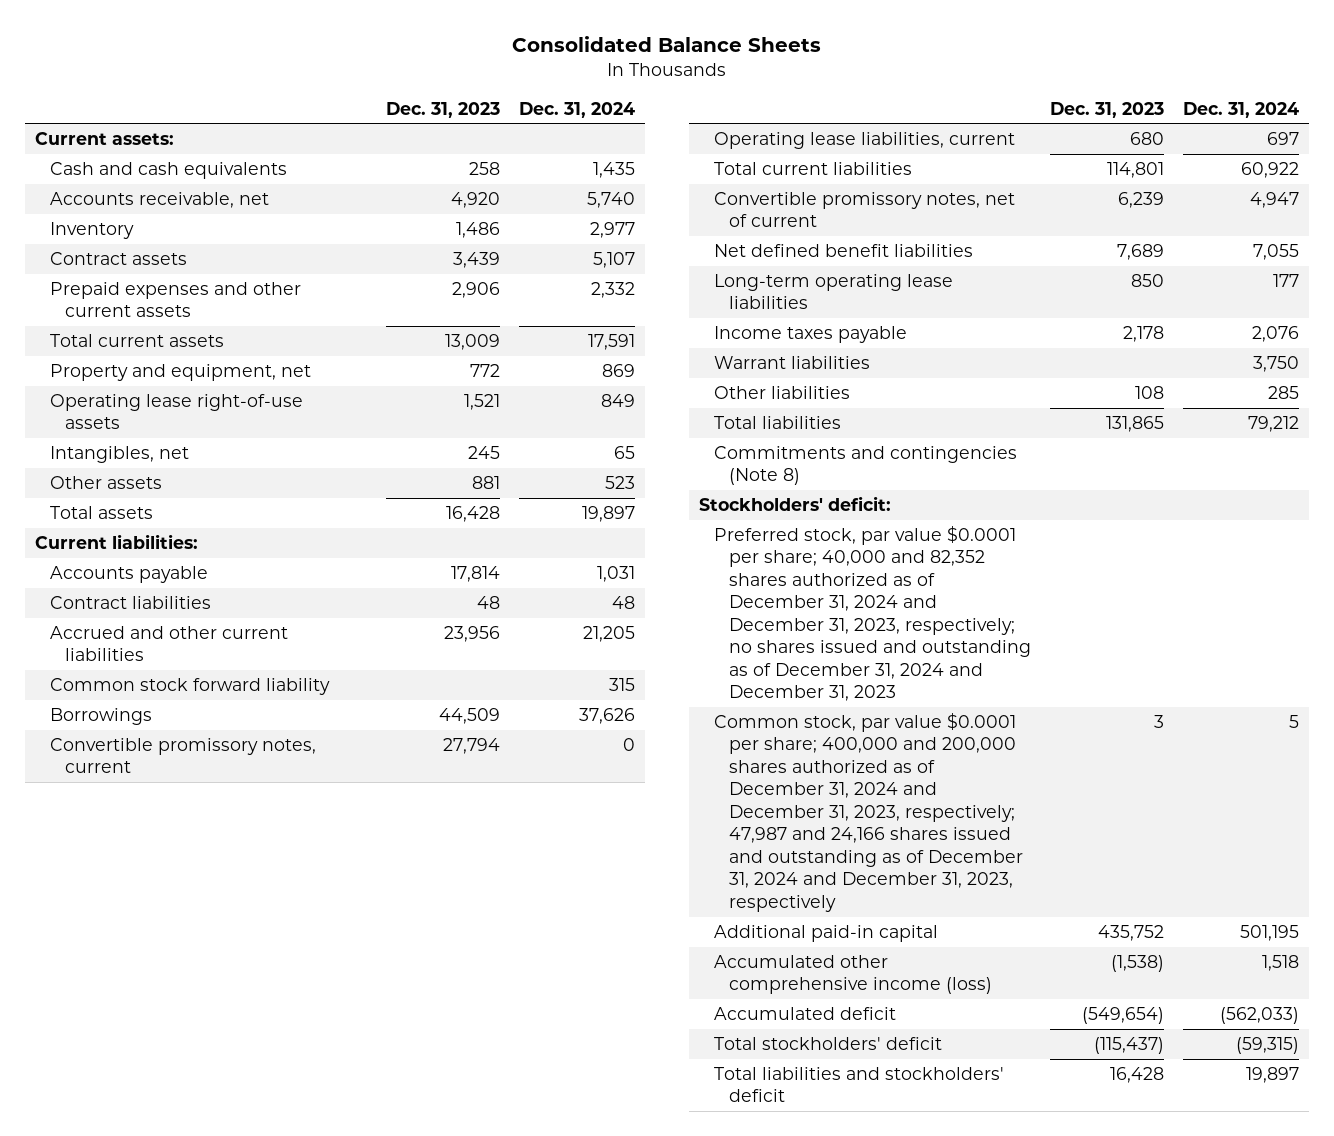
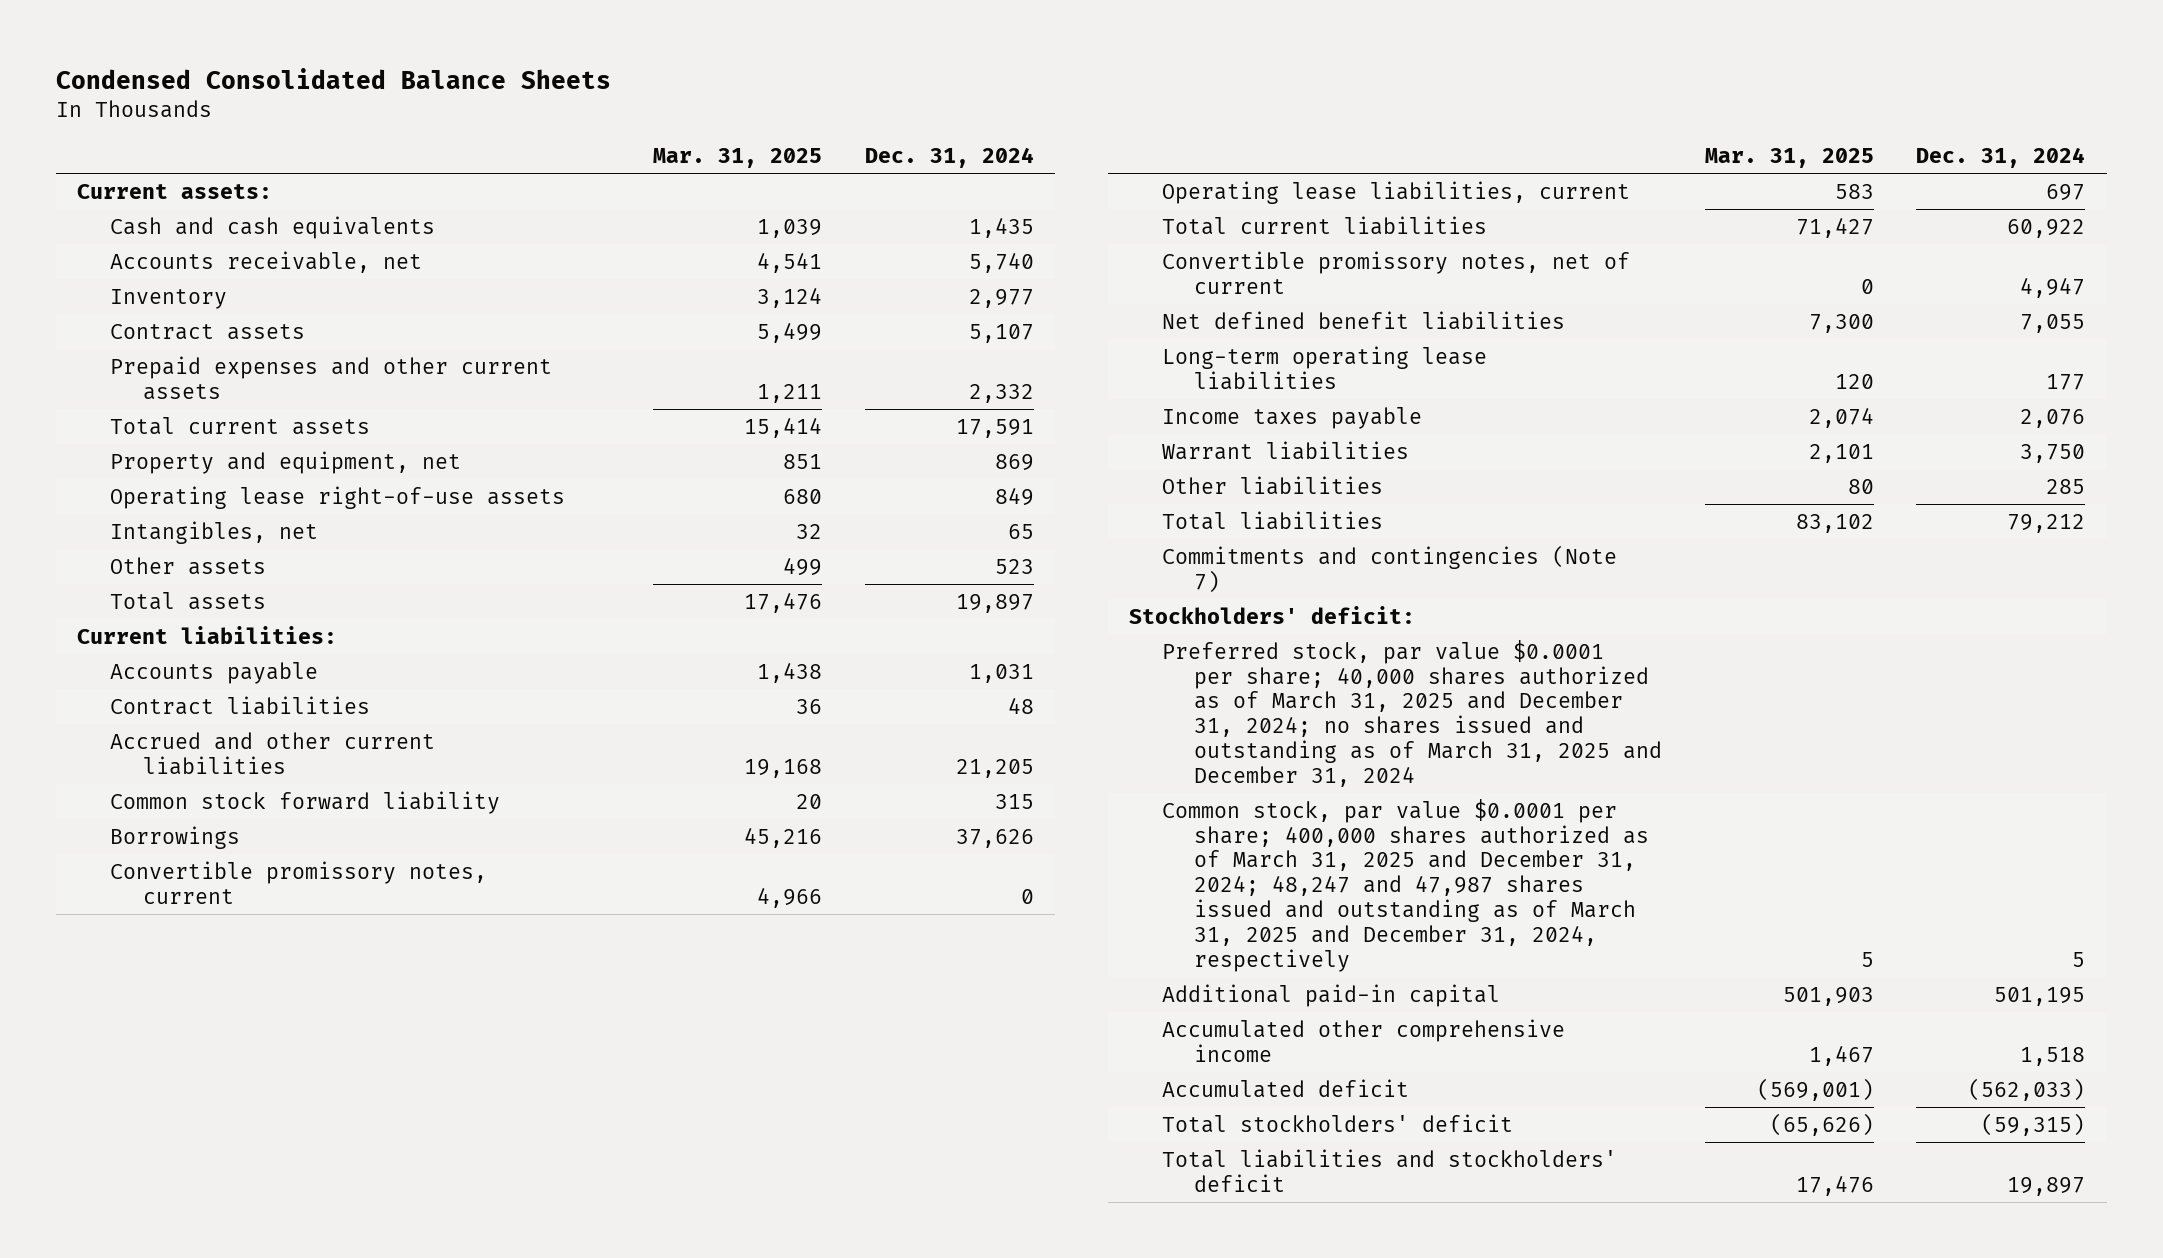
[512,36,822,53] Consolidated Balance Sheets -> [56,67,612,89] Condensed Consolidated Balance Sheets
[386,101,501,118] Dec. 31, 2023 -> none
none -> [653,147,823,168] Mar. 31, 2025
[713,445,1017,486] Commitments and contingencies (Note 8) -> [1161,544,1617,593] Commitments and contingencies (Note 7)
[713,525,1031,702] Preferred stock, par value $0.0001 per share; 40,000 and 82,352 shares authorized as of December 31, 2024 and December 31, 2023, respectively; no shares issued and outstanding as of December 31, 2024 and December 31, 2023 -> [1161,639,1663,787] Preferred stock, par value $0.0001 per share; 40,000 shares authorized as of March 31, 2025 and December 31, 2024; no shares issued and outstanding as of March 31, 2025 and December 31, 2024
[713,712,1023,912] Common stock, par value $0.0001 per share; 400,000 and 200,000 shares authorized as of December 31, 2024 and December 31, 2023, respectively; 47,987 and 24,166 shares issued and outstanding as of December 31, 2024 and December 31, 2023, respectively -> [1161,798,1650,972] Common stock, par value $0.0001 per share; 400,000 shares authorized as of March 31, 2025 and December 31, 2024; 48,247 and 47,987 shares issued and outstanding as of March 31, 2025 and December 31, 2024, respectively
[713,954,992,995] Accumulated other comprehensive income (loss) -> [1161,1018,1565,1062] Accumulated other comprehensive income

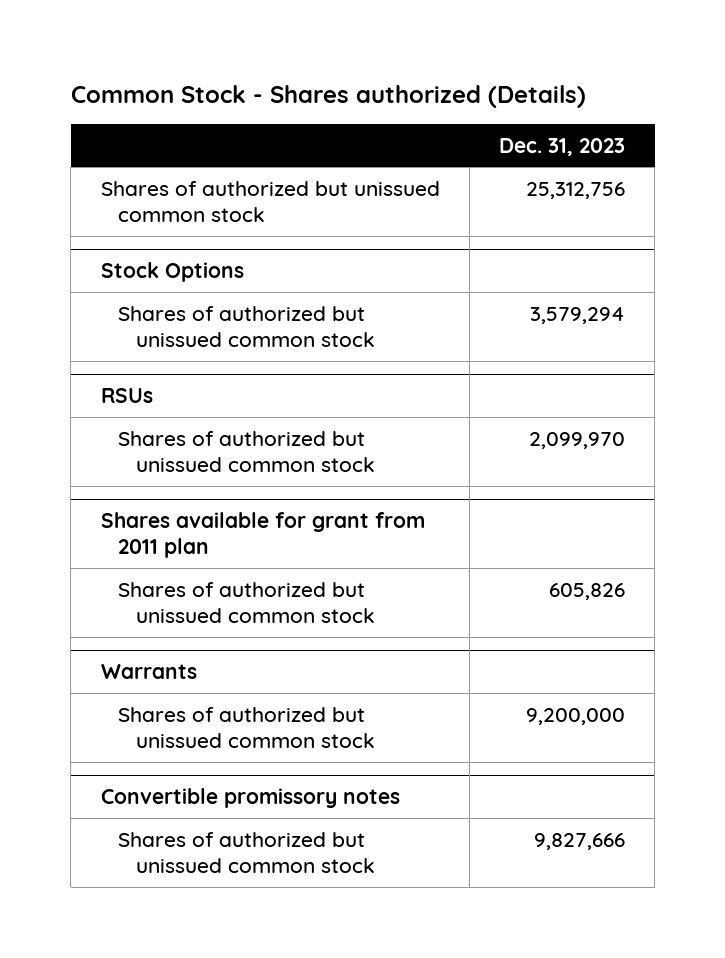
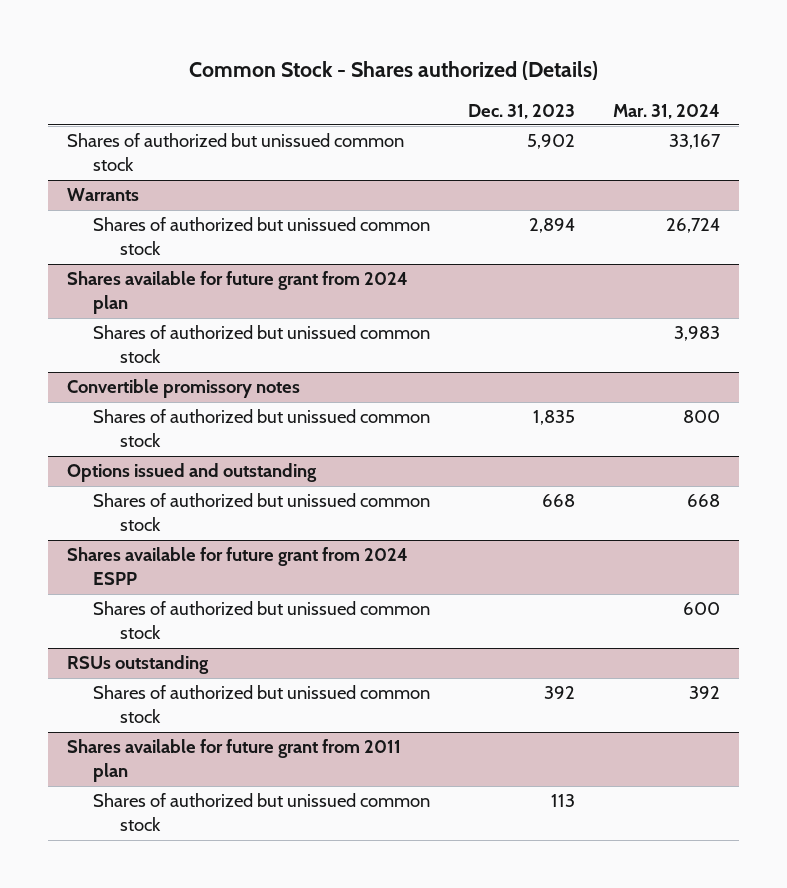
none -> [613,103,721,119] Mar. 31, 2024
[100,261,244,282] Stock Options -> none
[118,305,375,347] Shares of authorized but unissued common stock -> none
[100,387,153,403] RSUs -> none
[118,430,375,472] Shares of authorized but unissued common stock -> none
[100,511,425,558] Shares available for grant from 2011 plan -> none
[118,581,375,623] Shares of authorized but unissued common stock -> none
[525,181,625,199] 25,312,756 -> [527,134,576,150] 5,902
[525,707,625,725] 9,200,000 -> [529,218,576,234] 2,894
none -> [66,271,408,315] Shares available for future grant from 2024 plan
none -> [93,325,431,364] Shares of authorized but unissued common stock
[533,832,625,850] 9,827,666 -> [533,410,576,426] 1,835
none -> [66,463,317,483] Options issued and outstanding
none -> [93,493,431,532] Shares of authorized but unissued common stock
none -> [66,547,408,586] Shares available for future grant from 2024 ESPP
none -> [93,601,431,640] Shares of authorized but unissued common stock
none -> [66,655,209,675] RSUs outstanding
none -> [93,685,431,724] Shares of authorized but unissued common stock
none -> [66,739,401,783] Shares available for future grant from 2011 plan
none -> [93,793,431,832] Shares of authorized but unissued common stock

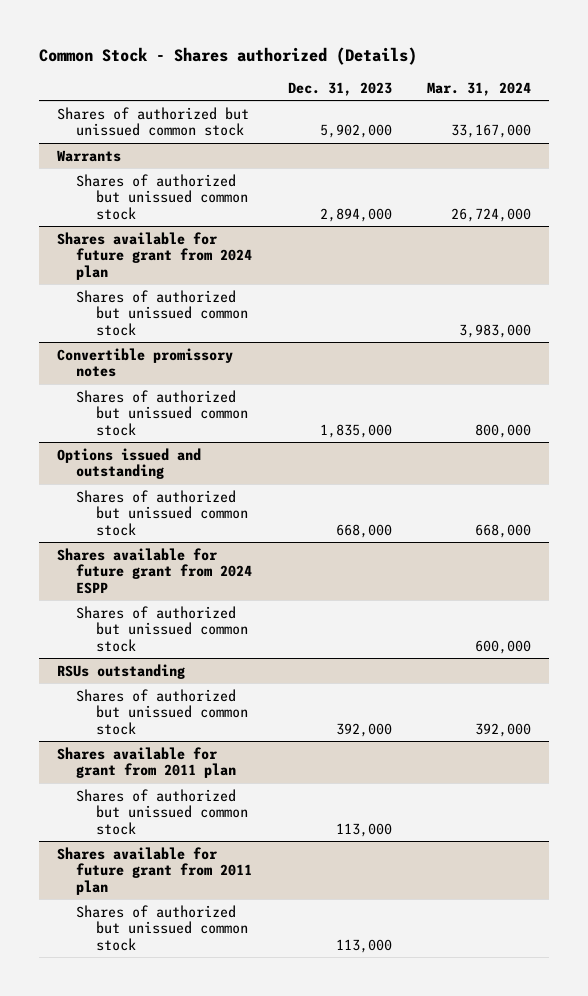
[527,134,576,150] 5,902 -> [319,124,392,139] 5,902,000
[669,134,722,150] 33,167 -> [451,124,532,139] 33,167,000
[529,218,576,234] 2,894 -> [319,207,392,222] 2,894,000
[666,218,721,234] 26,724 -> [451,207,532,222] 26,724,000
[674,326,721,342] 3,983 -> [459,323,532,338] 3,983,000
[533,410,576,426] 1,835 -> [319,423,392,438] 1,835,000
[683,410,721,424] 800 -> [475,423,532,438] 800,000
[542,494,576,508] 668 -> [335,523,392,538] 668,000
[687,494,721,508] 668 -> [475,523,532,538] 668,000
[683,602,721,616] 600 -> [475,639,532,654] 600,000
[544,686,576,700] 392 -> [335,722,392,737] 392,000
[689,686,721,700] 392 -> [475,722,532,737] 392,000
none -> [56,746,237,779] Shares available for grant from 2011 plan
none -> [76,788,248,835] Shares of authorized but unissued common stock
[551,794,576,808] 113 -> [335,938,392,953] 113,000

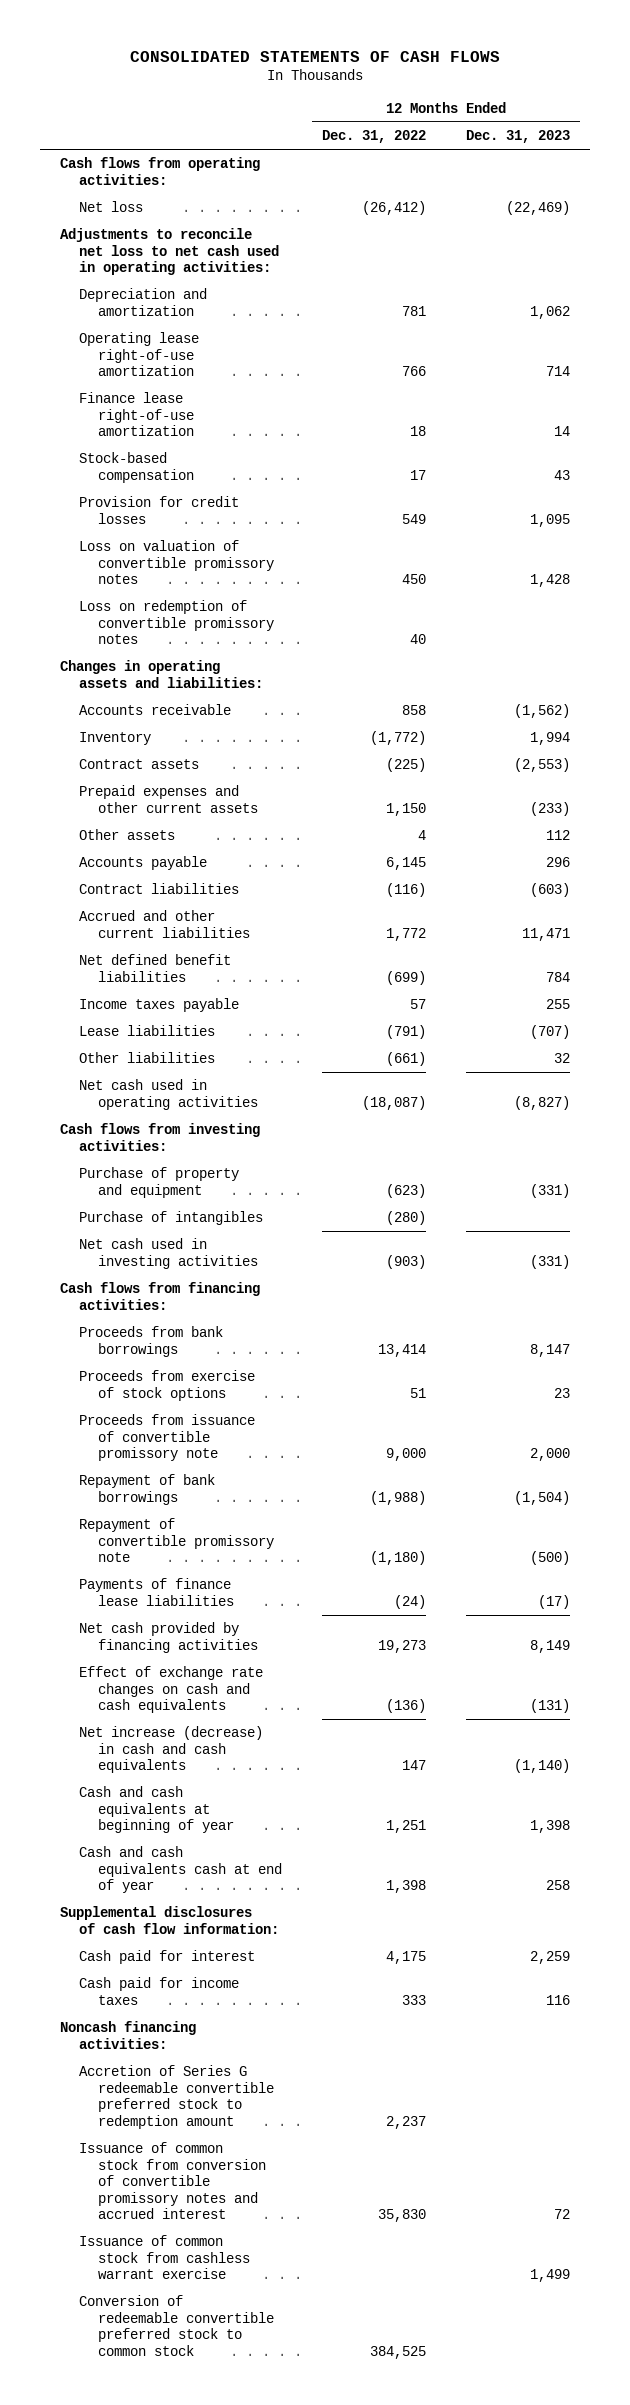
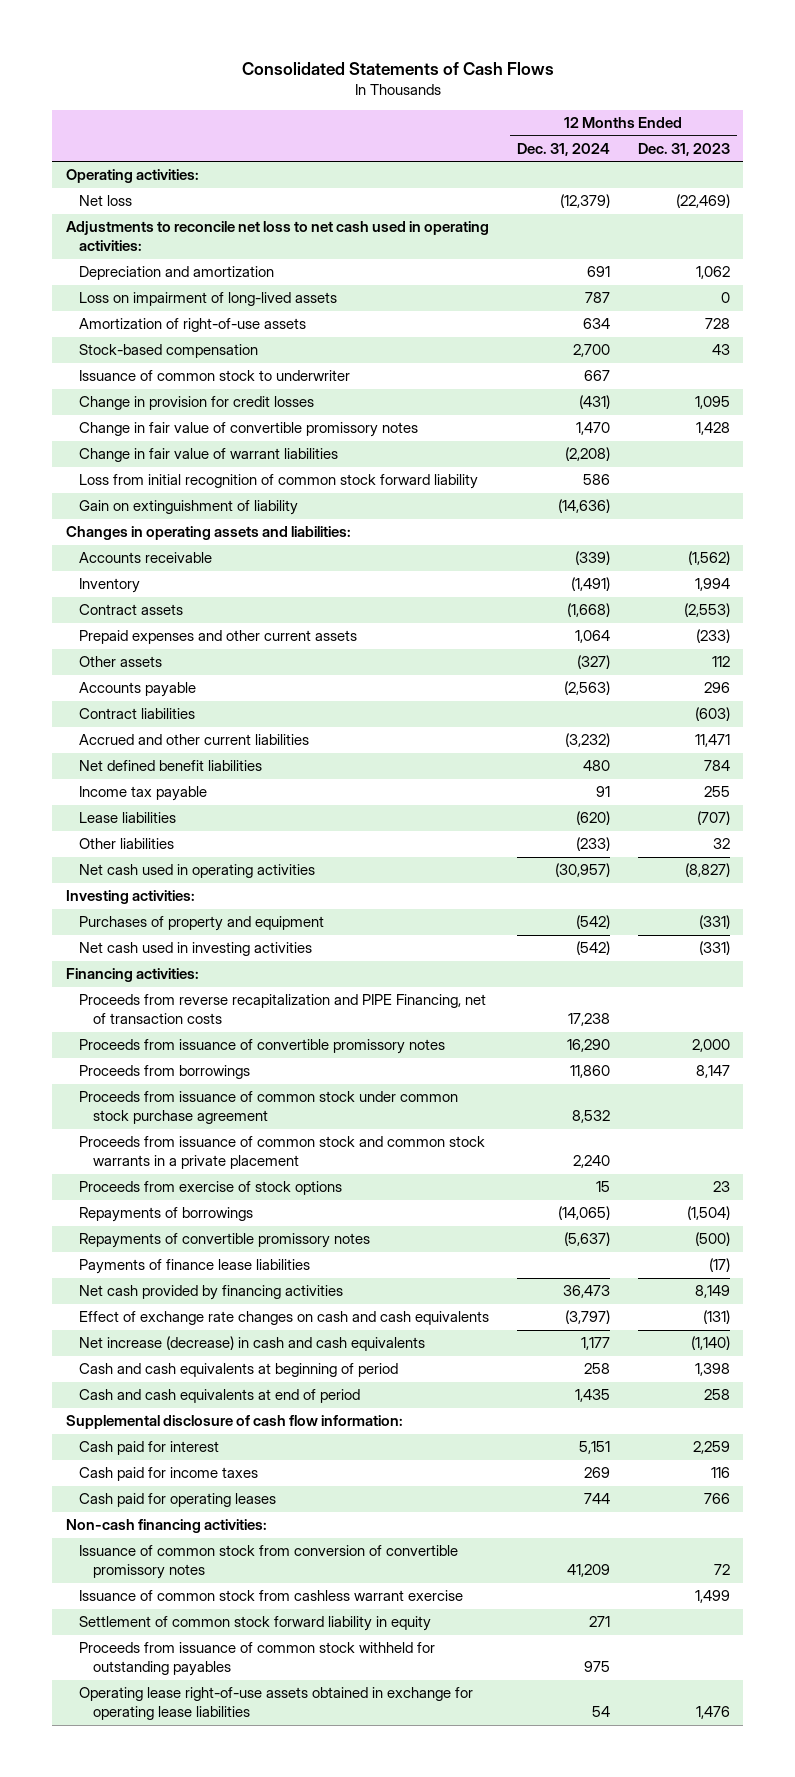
[130,50,501,62] CONSOLIDATED STATEMENTS OF CASH FLOWS -> [241,61,554,75] Consolidated Statements of Cash Flows
[322,130,427,144] Dec. 31, 2022 -> none
none -> [516,142,610,156] Dec. 31, 2024
[59,157,260,185] Cash flows from operating activities: -> [65,169,199,184] Operating activities:
[78,392,194,437] Finance lease right-of-use amortization -> none
none -> [79,292,338,307] Loss on impairment of long-lived assets
[78,332,199,377] Operating lease right-of-use amortization -> [79,318,307,333] Amortization of right-of-use assets
[546,366,571,377] 714 -> [704,318,730,330] 728
[78,600,274,645] Loss on redemption of convertible promissory notes -> none
none -> [79,370,351,382] Issuance of common stock to underwriter
[78,496,239,524] Provision for credit losses -> [79,396,315,411] Change in provision for credit losses
[78,540,274,585] Loss on valuation of convertible promissory notes -> [79,422,419,438] Change in fair value of convertible promissory notes
none -> [79,448,339,463] Change in fair value of warrant liabilities
none -> [79,474,479,490] Loss from initial recognition of common stock forward liability
none -> [79,500,299,516] Gain on extinguishment of liability
[78,998,239,1013] Income taxes payable -> [79,786,208,802] Income tax payable
[78,1211,263,1226] Purchase of intangibles -> none
[59,1123,260,1151] Cash flows from investing activities: -> [65,890,195,905] Investing activities:
[78,1167,239,1198] Purchase of property and equipment -> [79,916,325,932] Purchases of property and equipment
[59,1282,260,1310] Cash flows from financing activities: -> [65,968,199,983] Financing activities:
none -> [79,994,487,1025] Proceeds from reverse recapitalization and PIPE Financing, net of transaction costs
none -> [79,1039,446,1055] Proceeds from issuance of convertible promissory notes
[78,1326,223,1357] Proceeds from bank borrowings -> [79,1065,251,1080] Proceeds from borrowings
none -> [79,1091,459,1125] Proceeds from issuance of common stock under common stock purchase agreement
none -> [79,1136,486,1170] Proceeds from issuance of common stock and common stock warrants in a private placement
[78,1414,255,1462] Proceeds from issuance of convertible promissory note -> none
[78,1474,215,1505] Repayment of bank borrowings -> [79,1207,254,1223] Repayments of borrowings
[78,1518,274,1563] Repayment of convertible promissory note -> [79,1233,371,1249] Repayments of convertible promissory notes
[78,1786,234,1834] Cash and cash equivalents at beginning of year -> [79,1363,399,1378] Cash and cash equivalents at beginning of period
[78,1846,282,1894] Cash and cash equivalents cash at end of year -> [79,1389,361,1404] Cash and cash equivalents at end of period
[59,1906,279,1934] Supplemental disclosures of cash flow information: -> [65,1415,403,1430] Supplemental disclosure of cash flow information:
[78,2065,274,2129] Accretion of Series G redeemable convertible preferred stock to redemption amount -> none
none -> [79,1493,277,1508] Cash paid for operating leases
[59,2021,196,2049] Noncash financing activities: -> [65,1519,267,1534] Non-cash financing activities:
[78,2142,266,2220] Issuance of common stock from conversion of convertible promissory notes and accrued interest -> [79,1545,459,1580] Issuance of common stock from conversion of convertible promissory notes
[78,2295,274,2356] Conversion of redeemable convertible preferred stock to common stock -> none
none -> [79,1616,432,1632] Settlement of common stock forward liability in equity
none -> [79,1642,436,1677] Proceeds from issuance of common stock withheld for outstanding payables
none -> [79,1687,474,1721] Operating lease right-of-use assets obtained in exchange for operating lease liabilities

